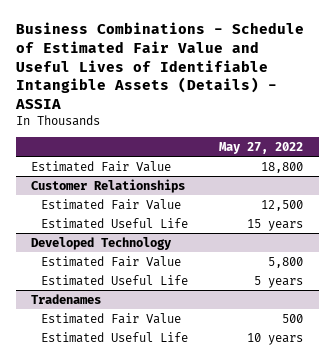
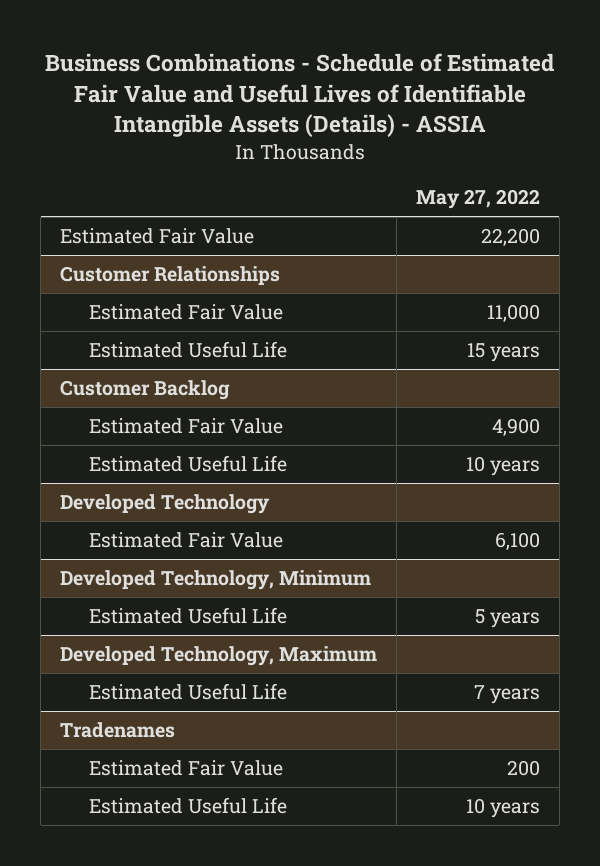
[261,161,304,173] 18,800 -> [481,227,541,246] 22,200
[261,199,304,211] 12,500 -> [487,303,541,322] 11,000
none -> [60,379,231,400] Customer Backlog
none -> [88,417,283,434] Estimated Fair Value
none -> [88,454,287,472] Estimated Useful Life
[268,256,304,268] 5,800 -> [495,531,541,550] 6,100
none -> [60,569,372,590] Developed Technology, Minimum
none -> [60,645,378,666] Developed Technology, Maximum
none -> [88,682,287,700] Estimated Useful Life
[282,313,304,323] 500 -> [507,759,541,776] 200

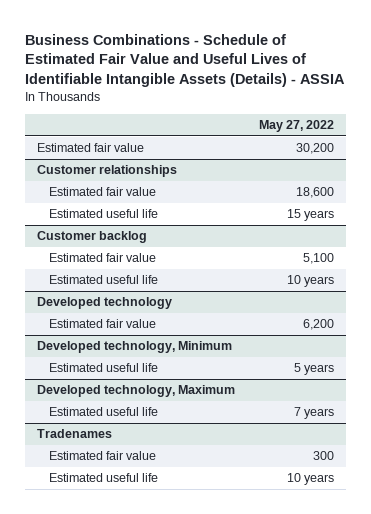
[60,227,255,244] Estimated Fair Value -> [37,143,145,153] Estimated fair value
[481,227,541,246] 22,200 -> [296,143,335,155] 30,200
[60,265,281,285] Customer Relationships -> [37,165,178,178] Customer relationships
[88,303,283,320] Estimated Fair Value -> [49,187,157,197] Estimated fair value
[487,303,541,322] 11,000 -> [296,187,335,199] 18,600
[88,340,287,358] Estimated Useful Life -> [49,209,159,219] Estimated useful life
[60,379,231,400] Customer Backlog -> [37,231,148,244] Customer backlog
[88,417,283,434] Estimated Fair Value -> [49,253,157,263] Estimated fair value
[492,417,541,436] 4,900 -> [303,253,335,265] 5,100
[88,454,287,472] Estimated Useful Life -> [49,275,159,285] Estimated useful life
[60,493,271,514] Developed Technology -> [37,297,173,310] Developed technology
[88,531,283,548] Estimated Fair Value -> [49,319,157,329] Estimated fair value
[495,531,541,550] 6,100 -> [303,319,335,331] 6,200
[60,569,372,590] Developed Technology, Minimum -> [37,341,233,354] Developed technology, Minimum
[88,606,287,624] Estimated Useful Life -> [49,363,159,373] Estimated useful life
[60,645,378,666] Developed Technology, Maximum -> [37,385,236,398] Developed technology, Maximum
[88,682,287,700] Estimated Useful Life -> [49,407,159,417] Estimated useful life
[88,759,283,776] Estimated Fair Value -> [49,451,157,461] Estimated fair value
[507,759,541,776] 200 -> [313,451,335,461] 300
[88,796,287,814] Estimated Useful Life -> [49,473,159,483] Estimated useful life

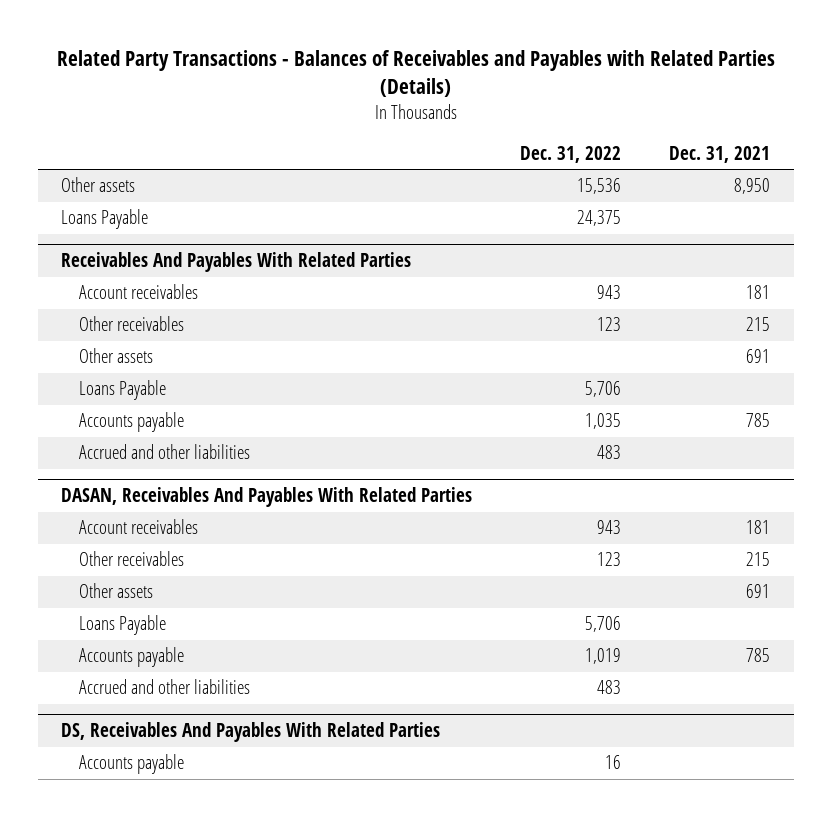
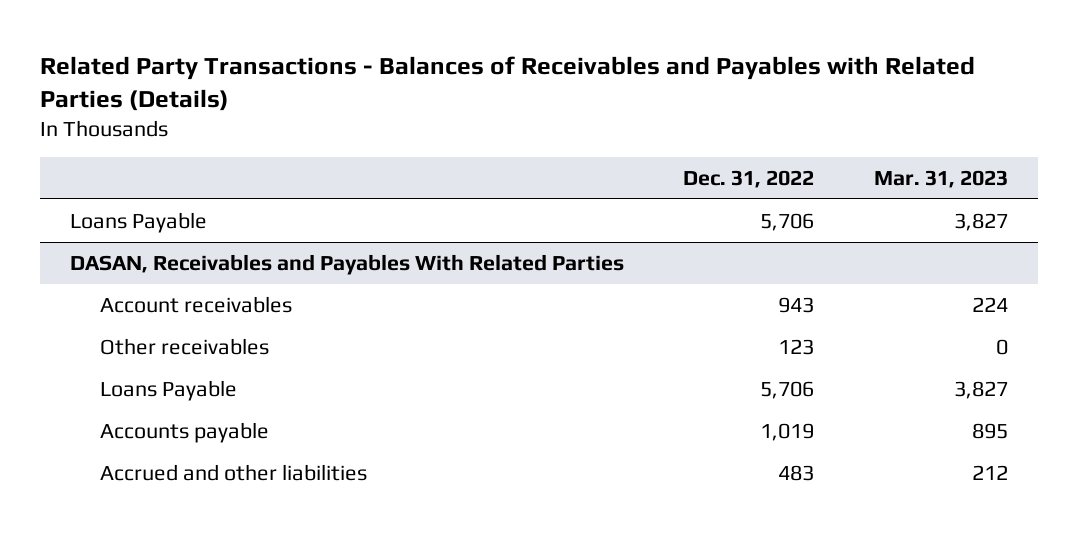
[669,145,771,163] Dec. 31, 2021 -> none
none -> [873,169,1008,188] Mar. 31, 2023
[61,177,136,193] Other assets -> none
[61,209,149,230] Loans Payable -> none
[61,252,412,273] Receivables And Payables With Related Parties -> none
[78,284,198,300] Account receivables -> none
[78,316,184,332] Other receivables -> none
[78,348,153,364] Other assets -> none
[78,412,184,433] Accounts payable -> none
[78,444,250,460] Accrued and other liabilities -> none
[61,487,473,508] DASAN, Receivables And Payables With Related Parties -> [70,253,625,275] DASAN, Receivables and Payables With Related Parties
[78,583,153,599] Other assets -> none
[61,722,441,743] DS, Receivables And Payables With Related Parties -> none
[78,754,184,775] Accounts payable -> none

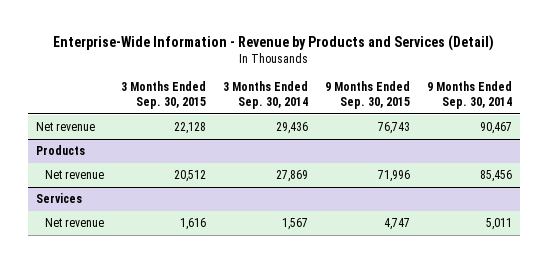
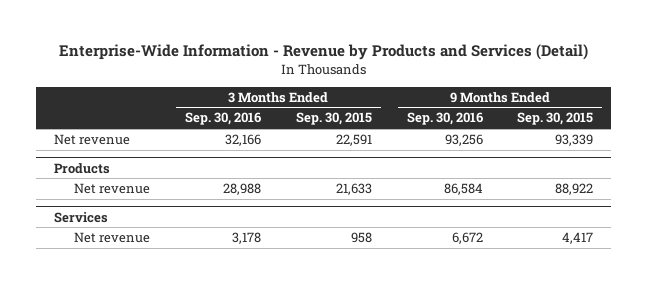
[223,80,309,110] 3 Months Ended Sep. 30, 2014 -> none
[427,80,513,110] 9 Months Ended Sep. 30, 2014 -> none
none -> [185,112,262,126] Sep. 30, 2016
none -> [406,112,483,126] Sep. 30, 2016
[174,122,207,135] 22,128 -> [335,133,372,146] 22,591
[378,122,411,135] 76,743 -> [555,133,594,146] 93,339
[174,170,207,183] 20,512 -> [335,182,372,195] 21,633
[378,170,411,183] 71,996 -> [555,182,594,195] 88,922
[180,218,207,231] 1,616 -> [350,231,372,243] 958
[384,218,411,231] 4,747 -> [562,231,594,244] 4,417

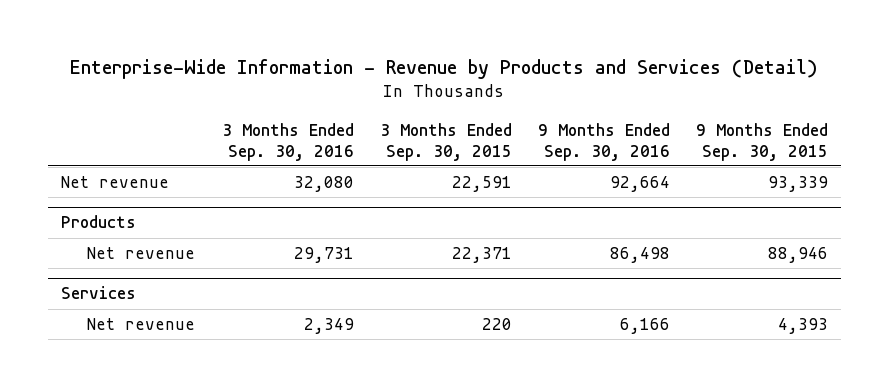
[225,133,262,146] 32,166 -> [293,175,354,192] 32,080
[444,133,483,146] 93,256 -> [609,175,670,192] 92,664
[223,182,262,195] 28,988 -> [293,246,354,263] 29,731
[335,182,372,195] 21,633 -> [451,246,512,263] 22,371
[443,182,483,195] 86,584 -> [609,246,670,263] 86,498
[555,182,594,195] 88,922 -> [768,246,829,263] 88,946
[232,231,262,244] 3,178 -> [303,317,354,334] 2,349
[350,231,372,243] 958 -> [481,317,512,330] 220
[451,231,483,244] 6,672 -> [619,317,670,334] 6,166
[562,231,594,244] 4,417 -> [778,317,829,334] 4,393

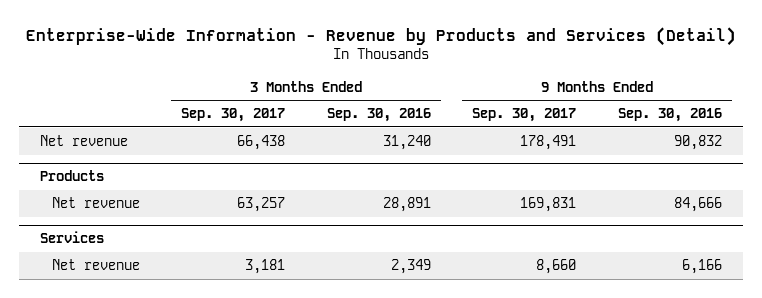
[379,122,512,161] 3 Months Ended Sep. 30, 2015 -> none
[696,122,829,161] 9 Months Ended Sep. 30, 2015 -> none
none -> [181,108,286,123] Sep. 30, 2017
none -> [472,108,577,123] Sep. 30, 2017
[293,175,354,192] 32,080 -> [382,135,431,151] 31,240
[609,175,670,192] 92,664 -> [673,135,722,151] 90,832
[293,246,354,263] 29,731 -> [382,197,431,213] 28,891
[609,246,670,263] 86,498 -> [673,197,722,213] 84,666

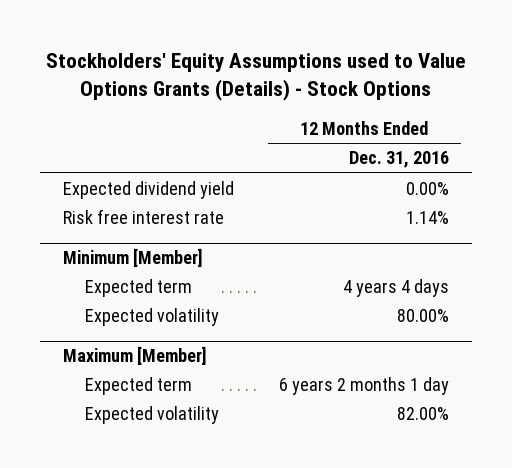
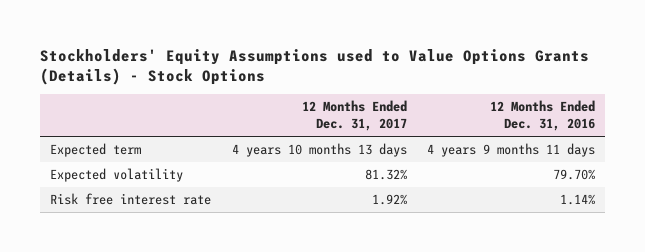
none -> [301,100,407,132] 12 Months Ended Dec. 31, 2017
[62,180,234,199] Expected dividend yield -> none
none -> [50,142,142,157] Expected term
none -> [50,167,184,182] Expected volatility
[62,248,203,268] Minimum [Member] -> none
[85,278,193,297] Expected term -> none
[85,307,220,326] Expected volatility -> none
[62,346,207,366] Maximum [Member] -> none
[85,376,193,395] Expected term -> none
[85,405,220,424] Expected volatility -> none

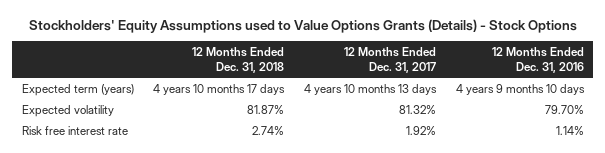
none -> [192,47,285,74] 12 Months Ended Dec. 31, 2018
[50,142,142,157] Expected term -> [21,83,134,96] Expected term (years)
[426,142,595,157] 4 years 9 months 11 days -> [455,83,585,95] 4 years 9 months 10 days

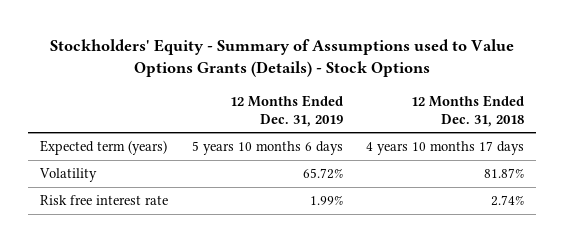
[28,18,577,33] Stockholders' Equity Assumptions used to Value Options Grants (Details) - Stock Options -> [50,38,515,78] Stockholders' Equity - Summary of Assumptions used to Value Options Grants (Details) - Stock Options
[343,47,436,74] 12 Months Ended Dec. 31, 2017 -> none
[491,47,584,74] 12 Months Ended Dec. 31, 2016 -> none
none -> [229,94,343,127] 12 Months Ended Dec. 31, 2019
[21,104,114,117] Expected volatility -> [39,168,98,183] Volatility

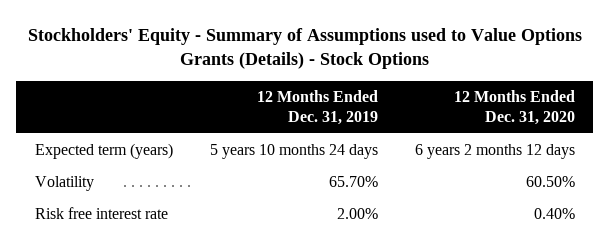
[411,94,525,127] 12 Months Ended Dec. 31, 2018 -> none
none -> [453,90,575,126] 12 Months Ended Dec. 31, 2020
[191,141,343,156] 5 years 10 months 6 days -> [209,144,378,160] 5 years 10 months 24 days
[302,168,343,180] 65.72% -> [328,176,378,188] 65.70%
[309,195,343,206] 1.99% -> [336,208,378,220] 2.00%

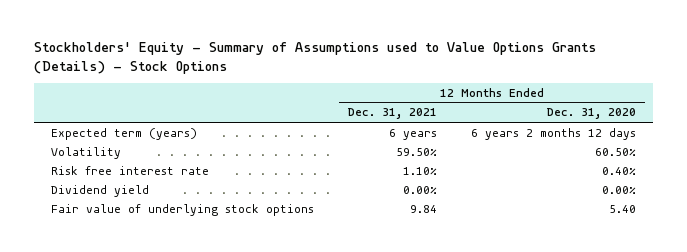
[256,90,378,126] 12 Months Ended Dec. 31, 2019 -> none
none -> [348,108,438,120] Dec. 31, 2021
none -> [50,184,149,197] Dividend yield
none -> [50,203,314,216] Fair value of underlying stock options

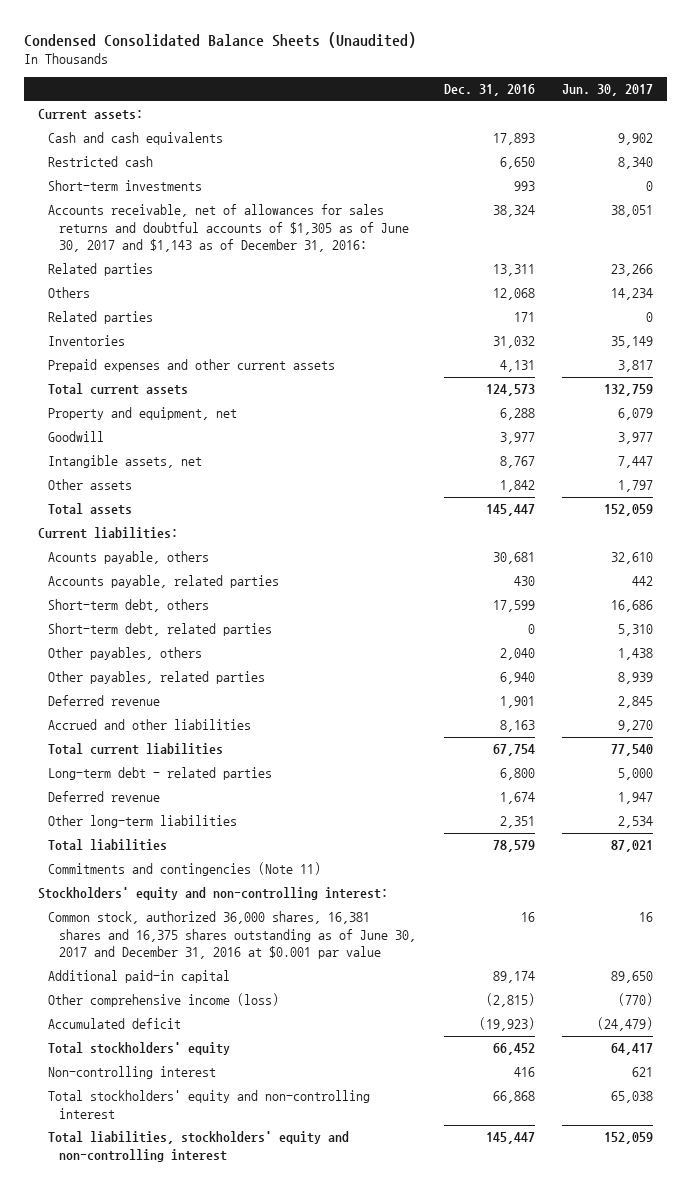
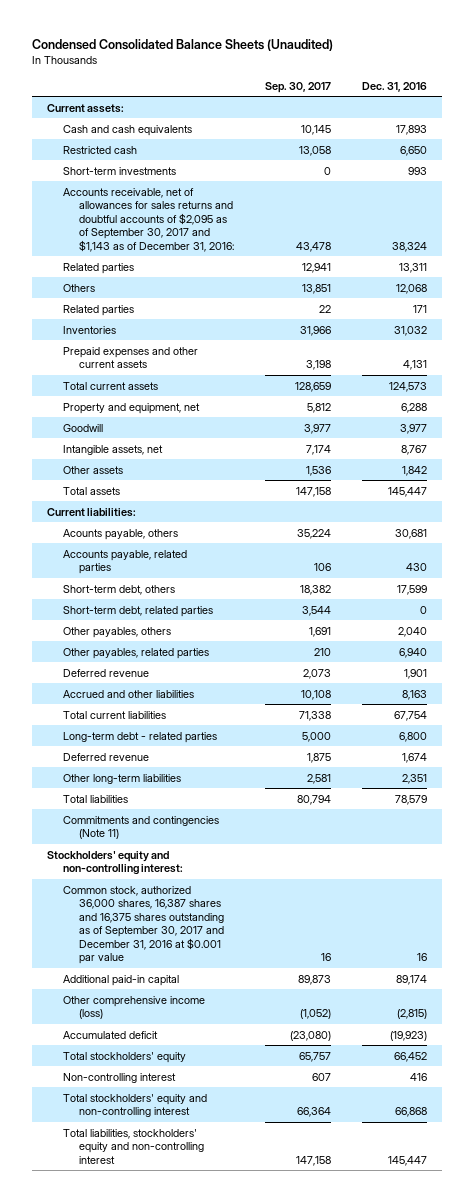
[562,83,654,96] Jun. 30, 2017 -> none
none -> [265,81,332,93] Sep. 30, 2017
[48,204,409,252] Accounts receivable, net of allowances for sales returns and doubtful accounts of $1,305 as of June 30, 2017 and $1,143 as of December 31, 2016: -> [63,187,235,252] Accounts receivable, net of allowances for sales returns and doubtful accounts of $2,095 as of September 30, 2017 and $1,143 as of December 31, 2016:
[48,911,416,959] Common stock, authorized 36,000 shares, 16,381 shares and 16,375 shares outstanding as of June 30, 2017 and December 31, 2016 at $0.001 par value -> [63,885,225,965] Common stock, authorized 36,000 shares, 16,387 shares and 16,375 shares outstanding as of September 30, 2017 and December 31, 2016 at $0.001 par value

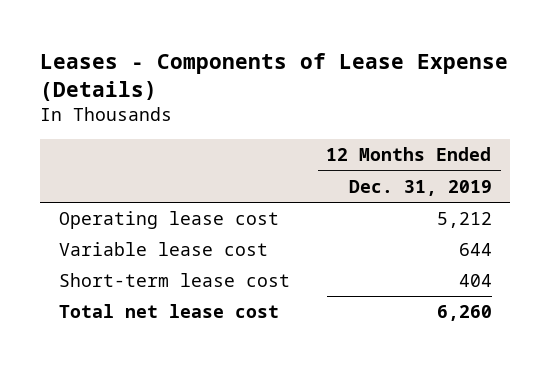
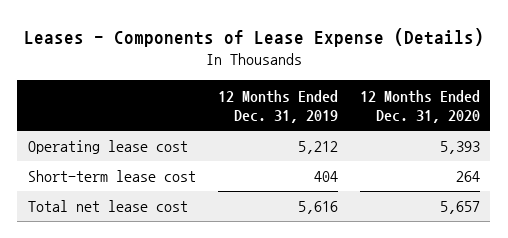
none -> [359,89,480,124] 12 Months Ended Dec. 31, 2020
[58,242,268,257] Variable lease cost -> none
[436,305,492,322] 6,260 -> [297,201,338,215] 5,616

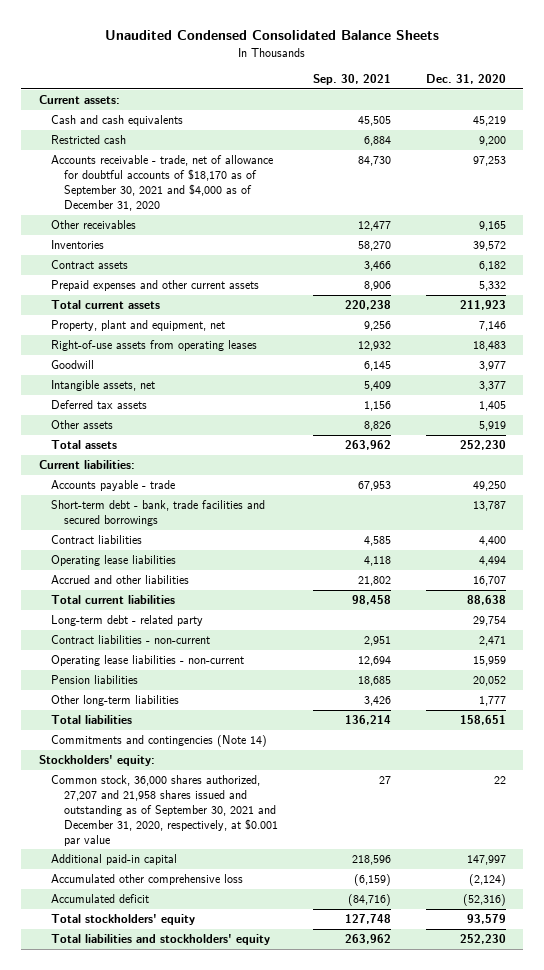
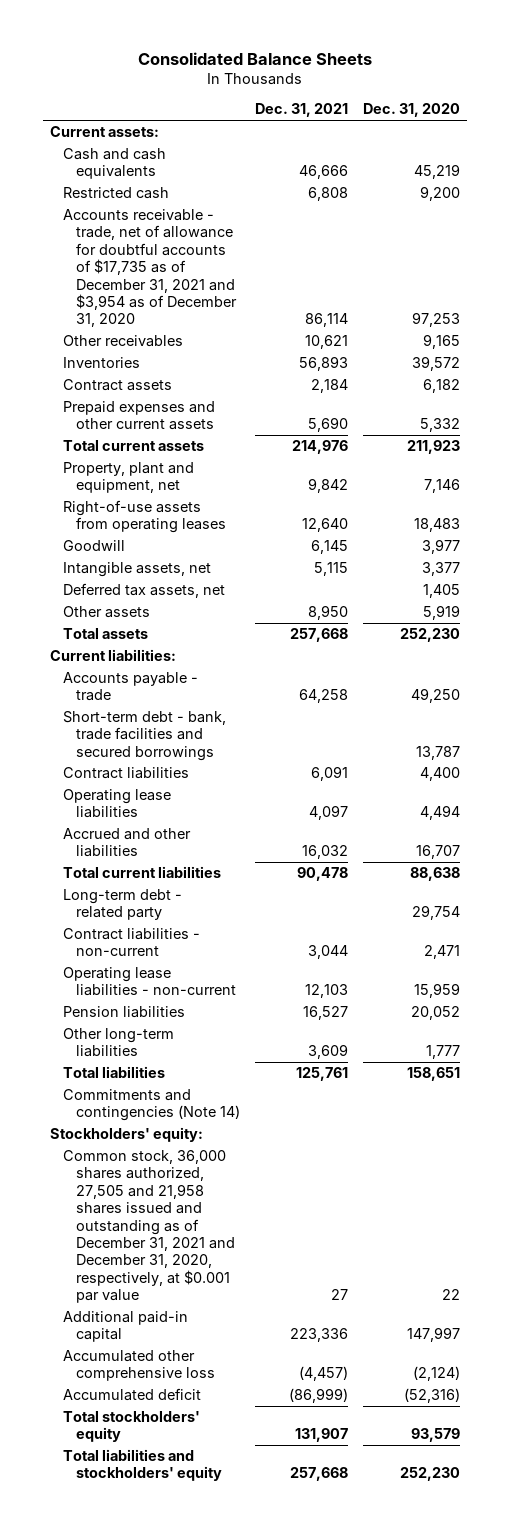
[105,30,440,41] Unaudited Condensed Consolidated Balance Sheets -> [137,51,372,65] Consolidated Balance Sheets
[312,74,391,86] Sep. 30, 2021 -> none
none -> [255,103,349,118] Dec. 31, 2021
[51,155,274,211] Accounts receivable - trade, net of allowance for doubtful accounts of $18,170 as of September 30, 2021 and $4,000 as of December 31, 2020 -> [63,209,238,328] Accounts receivable - trade, net of allowance for doubtful accounts of $17,735 as of December 31, 2021 and $3,954 as of December 31, 2020
[51,400,148,410] Deferred tax assets -> [63,583,226,599] Deferred tax assets, net
[51,775,278,846] Common stock, 36,000 shares authorized, 27,207 and 21,958 shares issued and outstanding as of September 30, 2021 and December 31, 2020, respectively, at $0.001 par value -> [63,1150,236,1304] Common stock, 36,000 shares authorized, 27,505 and 21,958 shares issued and outstanding as of December 31, 2021 and December 31, 2020, respectively, at $0.001 par value

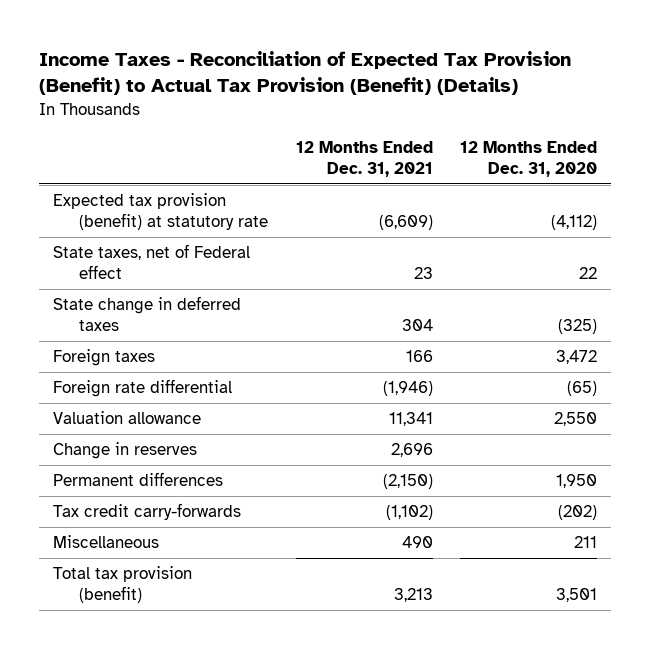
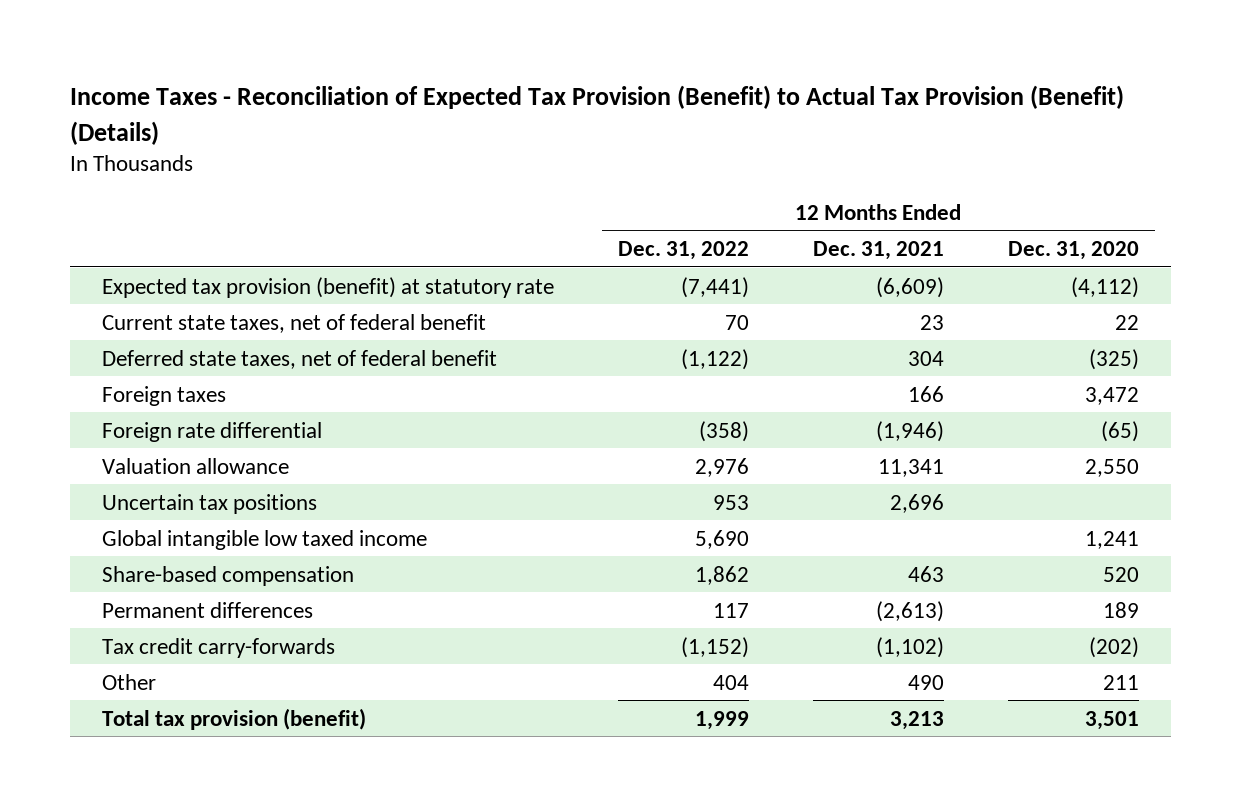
none -> [617,240,749,260] Dec. 31, 2022
[53,244,251,280] State taxes, net of Federal effect -> [101,313,486,333] Current state taxes, net of federal benefit
[53,296,242,332] State change in deferred taxes -> [101,349,497,369] Deferred state taxes, net of federal benefit
[53,442,198,460] Change in reserves -> [101,493,317,514] Uncertain tax positions
none -> [101,529,427,550] Global intangible low taxed income
none -> [101,565,354,586] Share-based compensation
[382,474,433,490] (2,150) -> [875,600,944,622] (2,613)
[556,474,598,489] 1,950 -> [1102,601,1139,618] 189
[53,535,160,549] Miscellaneous -> [101,673,156,690] Other

